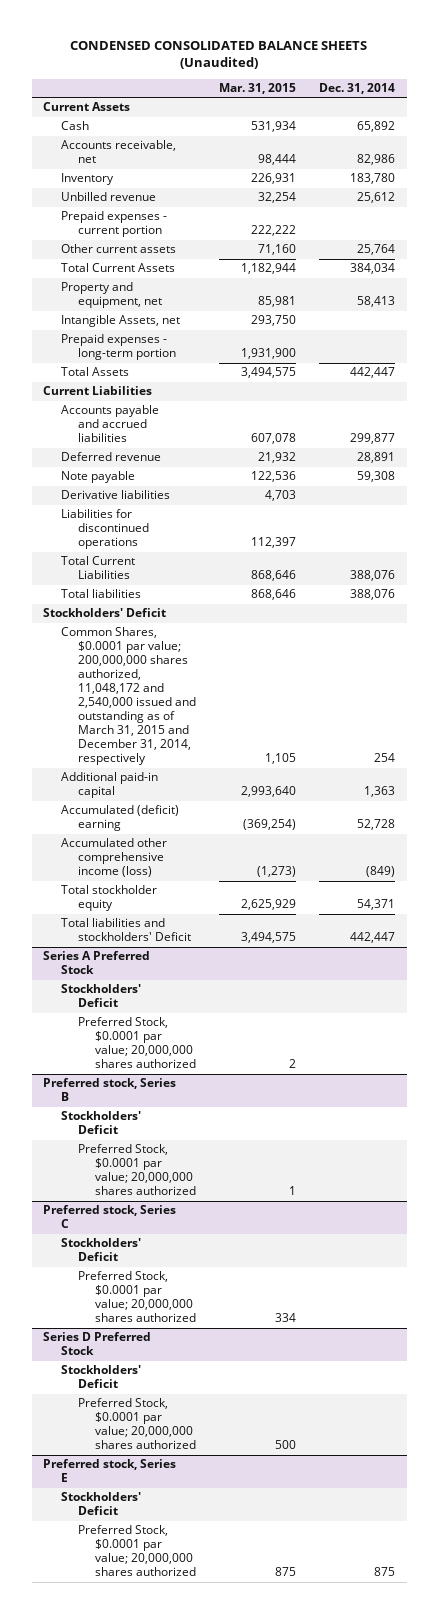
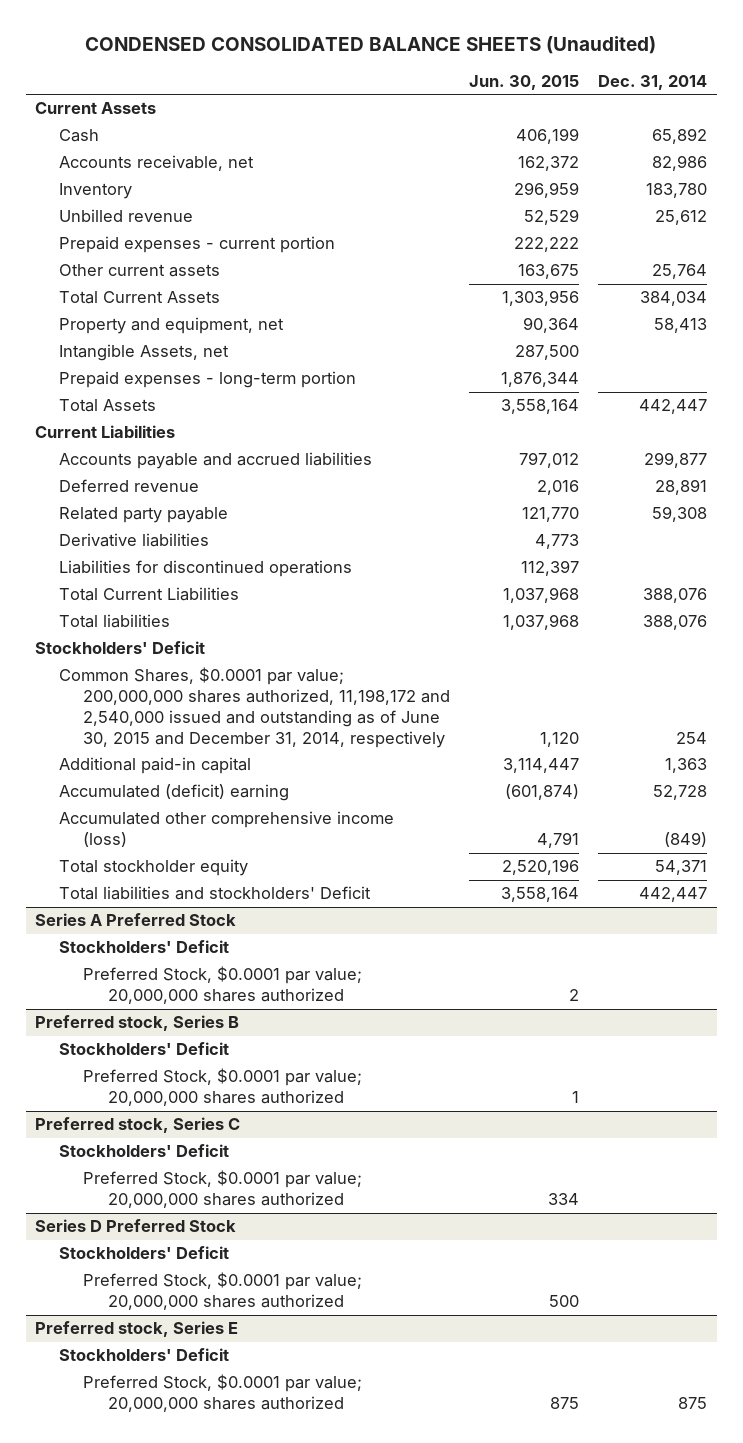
[219,83,297,95] Mar. 31, 2015 -> none
none -> [469,74,580,90] Jun. 30, 2015
[60,471,135,484] Note payable -> [59,507,229,524] Related party payable
[60,627,196,766] Common Shares, $0.0001 par value; 200,000,000 shares authorized, 11,048,172 and 2,540,000 issued and outstanding as of March 31, 2015 and December 31, 2014, respectively -> [59,667,451,748] Common Shares, $0.0001 par value; 200,000,000 shares authorized, 11,198,172 and 2,540,000 issued and outstanding as of June 30, 2015 and December 31, 2014, respectively

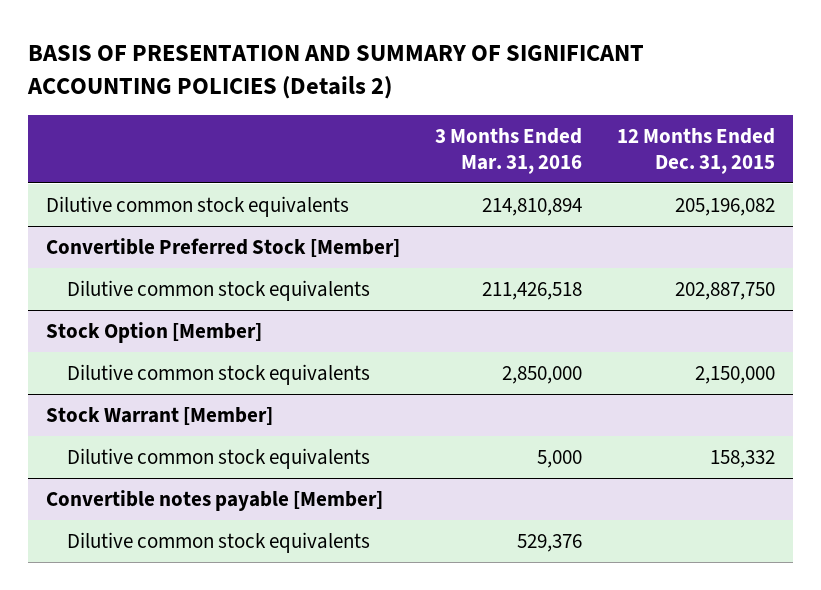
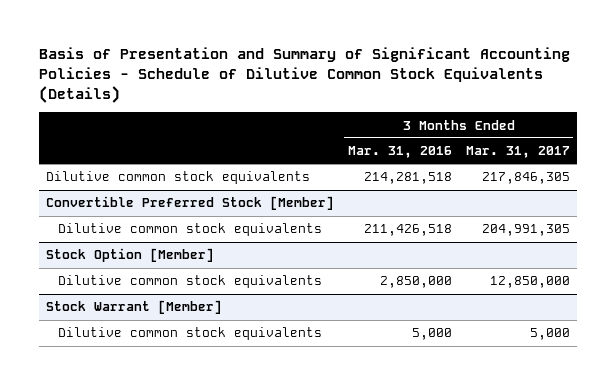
[26,44,644,99] BASIS OF PRESENTATION AND SUMMARY OF SIGNIFICANT ACCOUNTING POLICIES (Details 2) -> [38,47,570,104] Basis of Presentation and Summary of Significant Accounting Policies - Schedule of Dilutive Common Stock Equivalents (Details)
[616,127,775,174] 12 Months Ended Dec. 31, 2015 -> none
none -> [465,146,570,159] Mar. 31, 2017
[481,198,582,217] 214,810,894 -> [363,172,452,185] 214,281,518
[45,490,383,512] Convertible notes payable [Member] -> none
[66,532,370,554] Dilutive common stock equivalents -> none

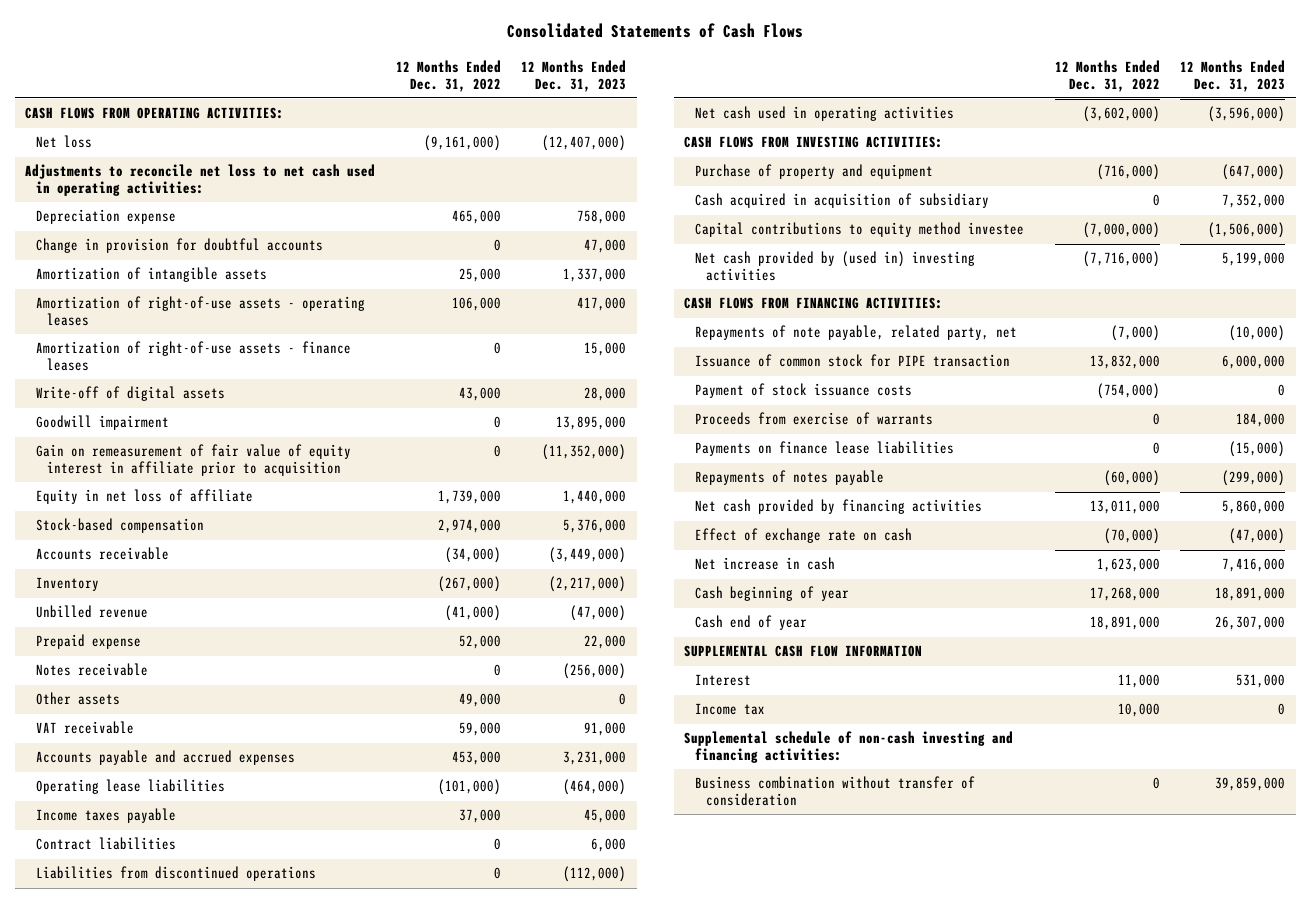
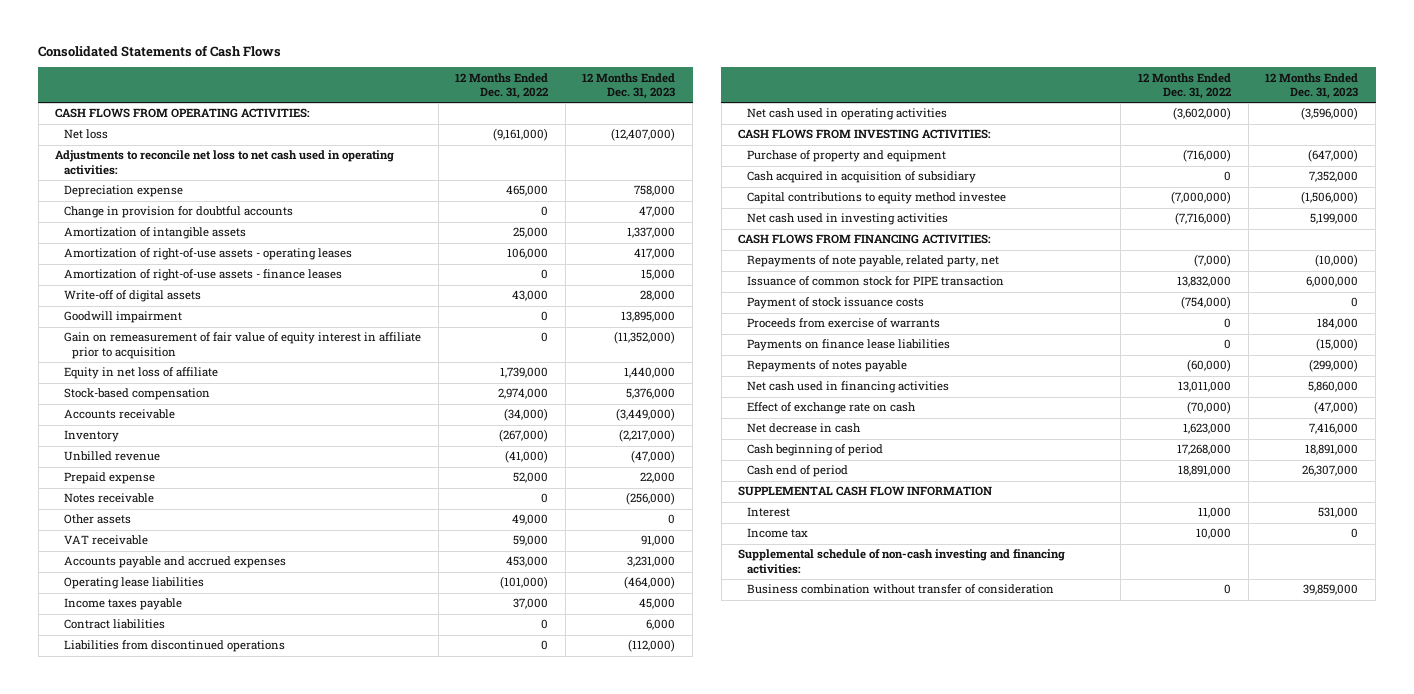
[695,251,976,282] Net cash provided by (used in) investing activities -> [746,213,948,226] Net cash used in investing activities
[695,499,983,515] Net cash provided by financing activities -> [746,381,949,394] Net cash used in financing activities
[695,557,836,571] Net increase in cash -> [746,423,861,434] Net decrease in cash
[695,586,850,602] Cash beginning of year -> [746,444,883,457] Cash beginning of period
[695,615,808,631] Cash end of year -> [746,465,848,478] Cash end of period

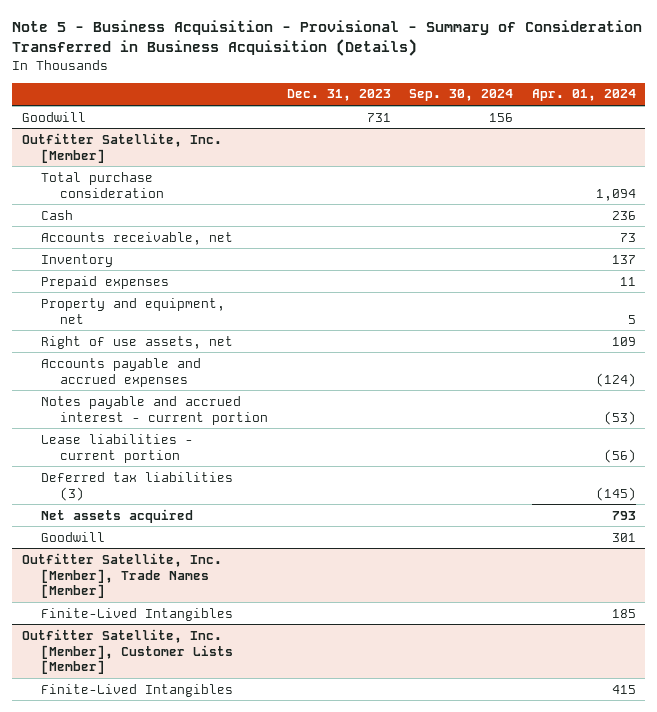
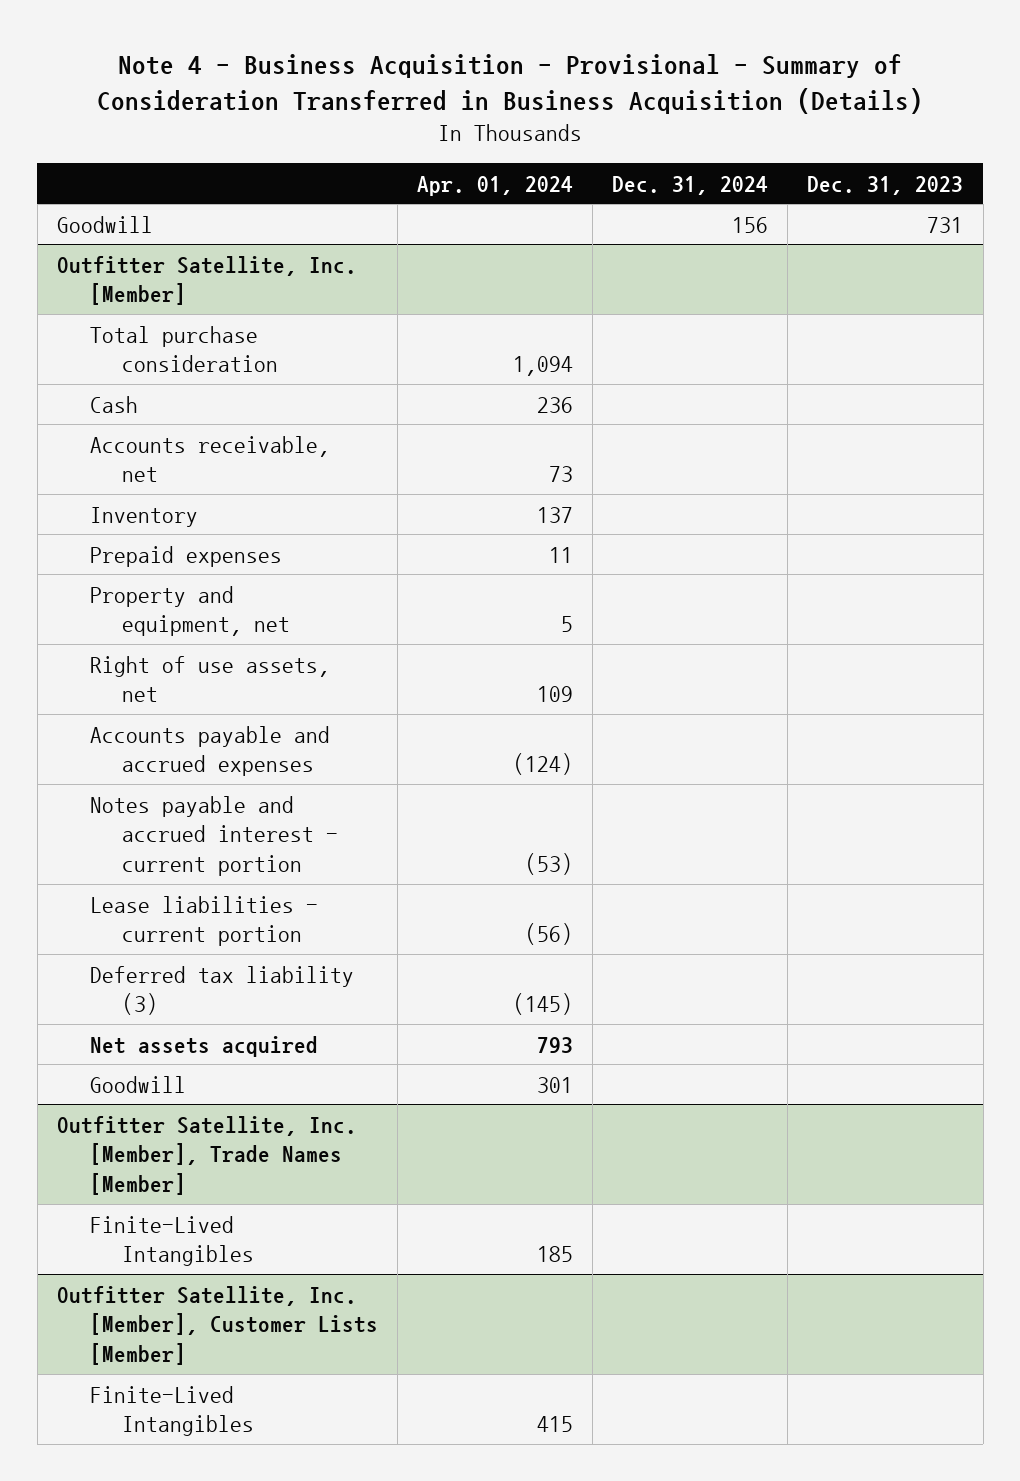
[12,20,643,57] Note 5 - Business Acquisition - Provisional - Summary of Consideration Transferred in Business Acquisition (Details) -> [97,54,924,114] Note 4 - Business Acquisition - Provisional - Summary of Consideration Transferred in Business Acquisition (Details)
[409,89,514,102] Sep. 30, 2024 -> none
none -> [612,175,769,195] Dec. 31, 2024
[40,471,233,501] Deferred tax liabilities (3) -> [89,965,354,1016] Deferred tax liability (3)

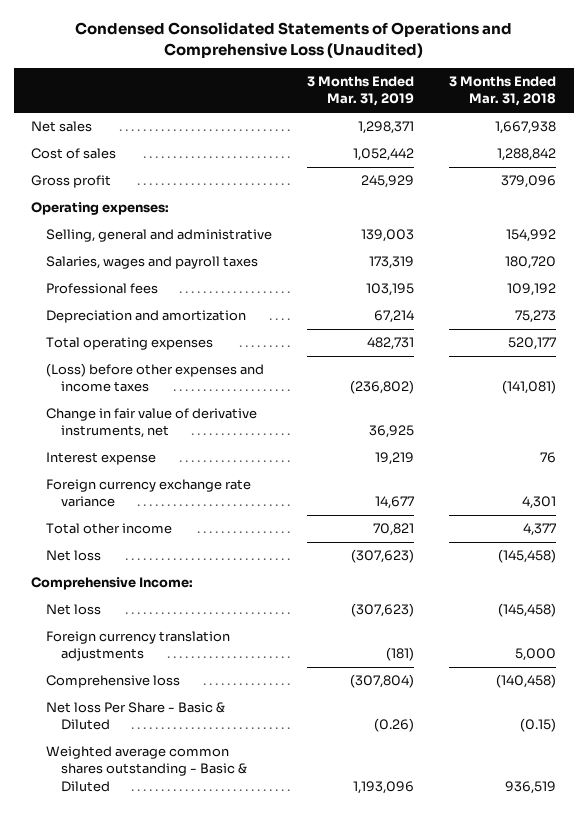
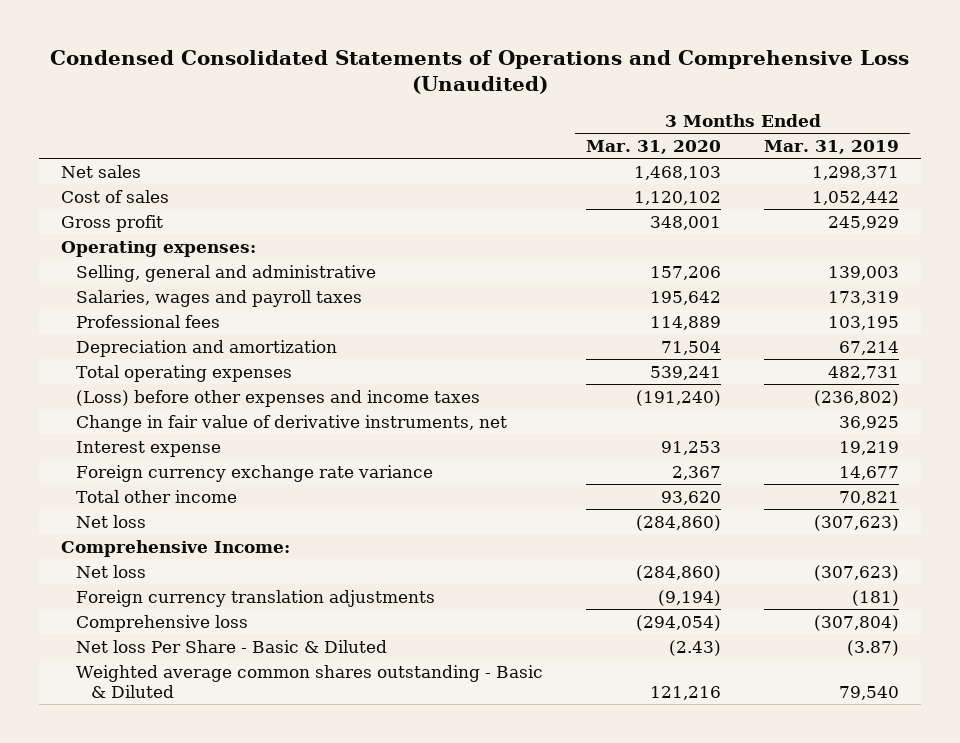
[449,76,557,107] 3 Months Ended Mar. 31, 2018 -> none
none -> [586,139,722,154] Mar. 31, 2020
[374,718,415,733] (0.26) -> [847,639,900,656] (3.87)
[353,780,415,794] 1,193,096 -> [839,685,900,700] 79,540

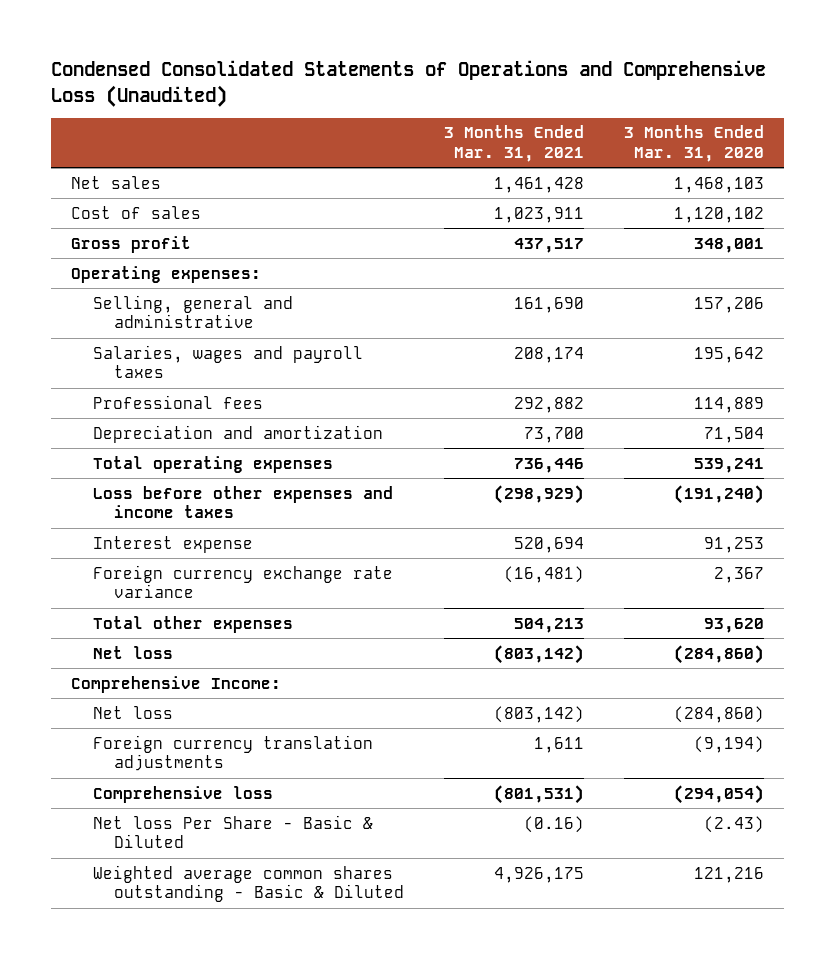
[764,139,900,154] Mar. 31, 2019 -> none
none -> [443,125,584,163] 3 Months Ended Mar. 31, 2021
[75,414,507,432] Change in fair value of derivative instruments, net -> none
[75,389,480,407] (Loss) before other expenses and income taxes -> [92,485,393,519] Loss before other expenses and income taxes
[75,489,237,503] Total other income -> [92,615,293,633] Total other expenses

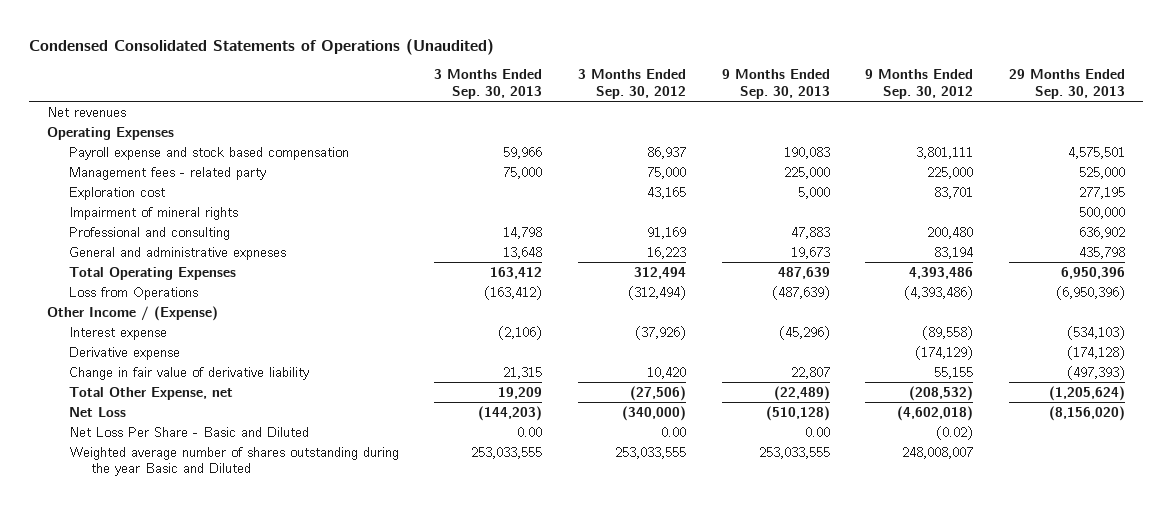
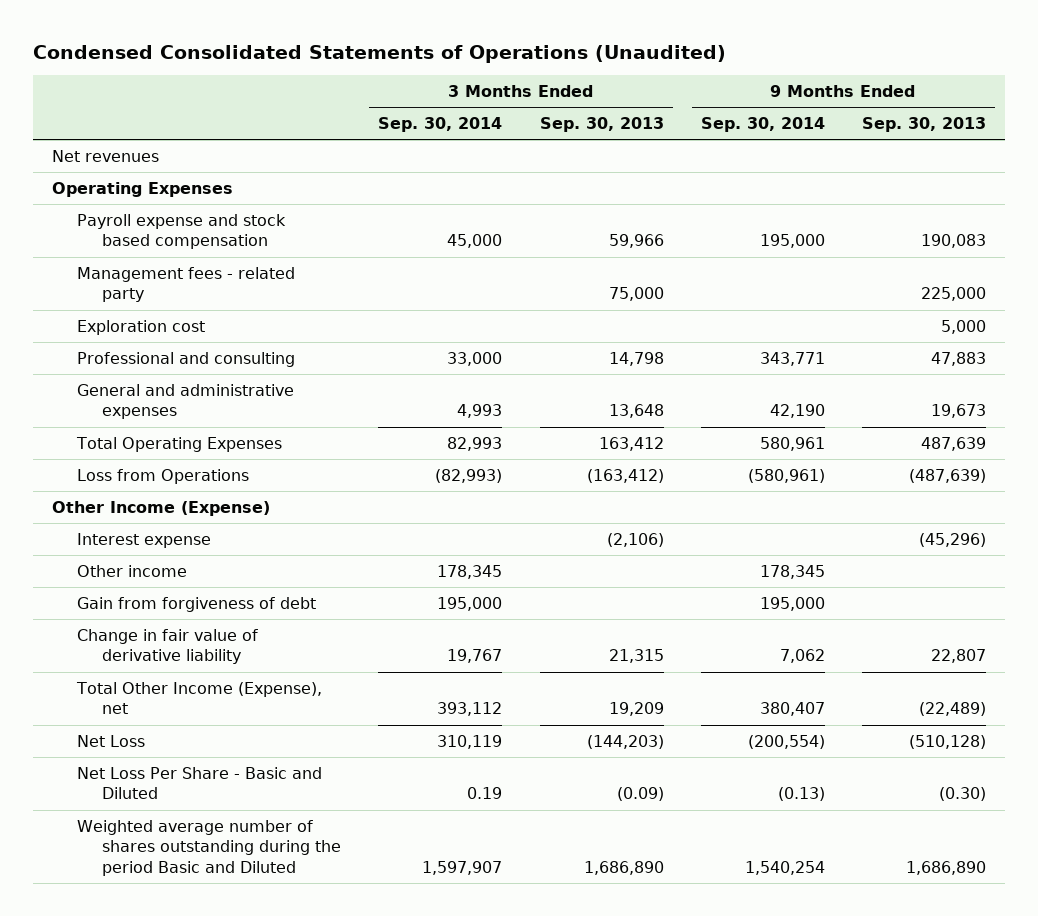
[578,69,687,99] 3 Months Ended Sep. 30, 2012 -> none
[865,69,974,99] 9 Months Ended Sep. 30, 2012 -> none
[1009,69,1126,99] 29 Months Ended Sep. 30, 2013 -> none
none -> [378,117,503,133] Sep. 30, 2014
none -> [700,117,825,133] Sep. 30, 2014
[68,206,238,220] Impairment of mineral rights -> none
[68,246,286,260] General and administrative expneses -> [77,384,295,420] General and administrative expenses
[46,305,218,321] Other Income / (Expense) -> [52,501,271,517] Other Income (Expense)
[68,346,180,360] Derivative expense -> none
none -> [77,565,188,578] Other income
none -> [77,597,317,613] Gain from forgiveness of debt
[68,386,233,400] Total Other Expense, net -> [76,682,323,715] Total Other Income (Expense), net
[517,426,543,437] 0.00 -> [616,787,664,802] (0.09)
[804,426,830,437] 0.00 -> [939,787,987,802] (0.30)
[68,446,399,477] Weighted average number of shares outstanding during the year Basic and Diluted -> [77,820,342,876] Weighted average number of shares outstanding during the period Basic and Diluted
[471,446,543,459] 253,033,555 -> [583,860,664,875] 1,686,890
[758,446,830,459] 253,033,555 -> [906,860,987,875] 1,686,890

